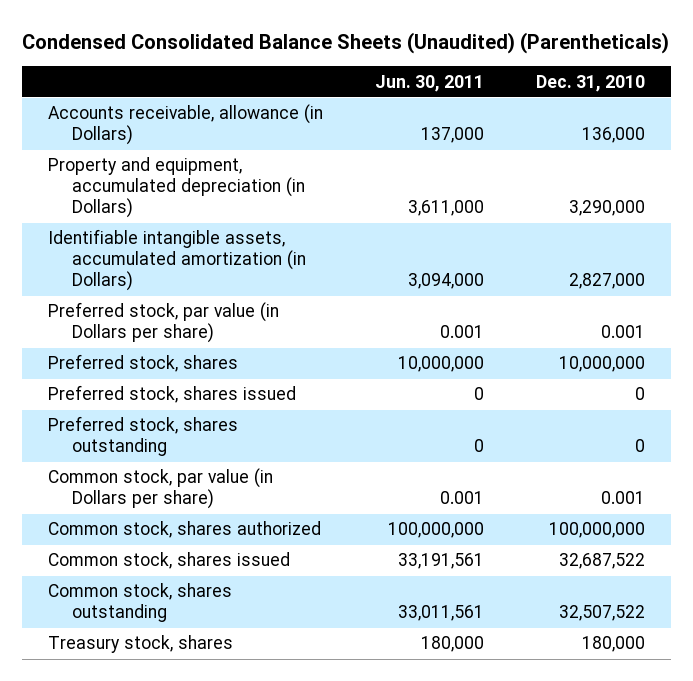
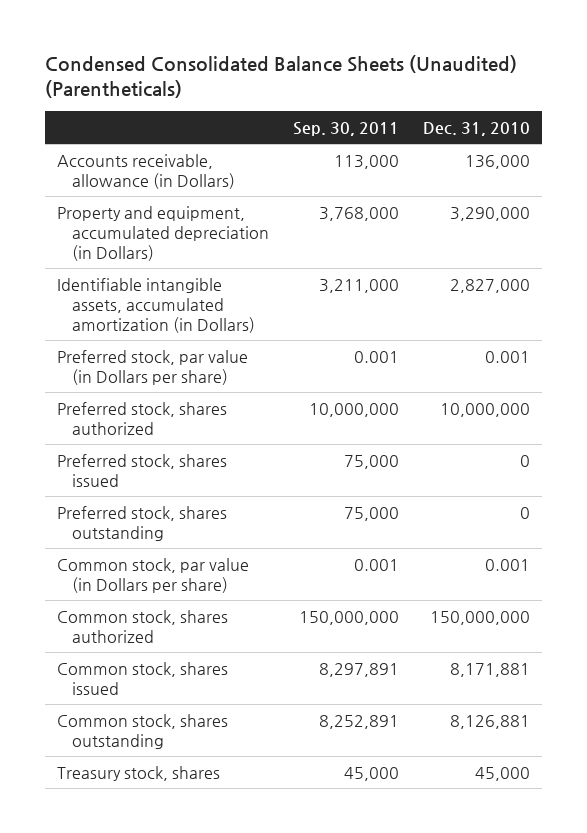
[374,74,484,92] Jun. 30, 2011 -> none
none -> [293,121,400,136] Sep. 30, 2011
[47,354,238,373] Preferred stock, shares -> [57,401,228,435] Preferred stock, shares authorized
[548,522,645,539] 100,000,000 -> [430,610,531,625] 150,000,000
[558,553,645,570] 32,687,522 -> [450,662,531,677] 8,171,881
[558,605,645,622] 32,507,522 -> [450,714,531,729] 8,126,881
[581,636,645,653] 180,000 -> [475,766,531,781] 45,000

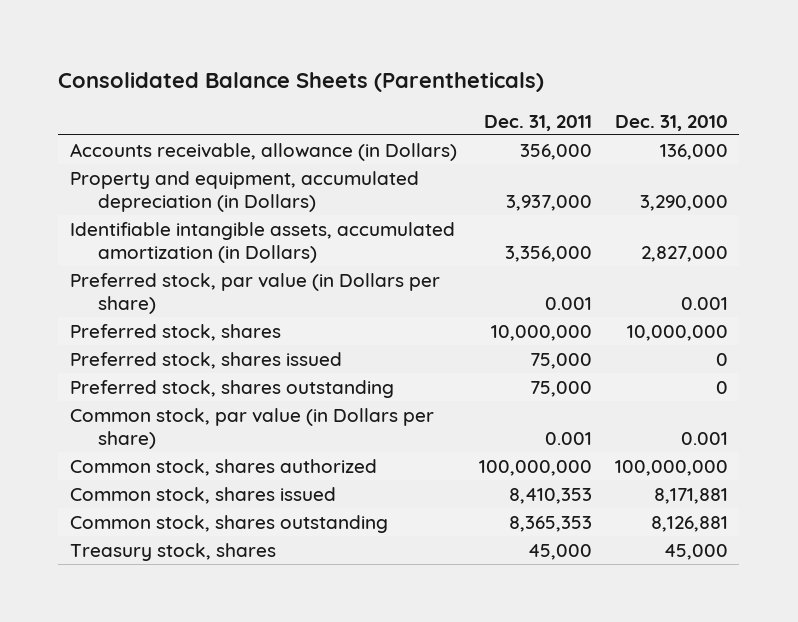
[45,54,518,98] Condensed Consolidated Balance Sheets (Unaudited) (Parentheticals) -> [58,71,545,92] Consolidated Balance Sheets (Parentheticals)
[293,121,400,136] Sep. 30, 2011 -> none
none -> [484,114,593,131] Dec. 31, 2011
[57,401,228,435] Preferred stock, shares authorized -> [69,323,281,341] Preferred stock, shares
[430,610,531,625] 150,000,000 -> [615,459,729,476] 100,000,000

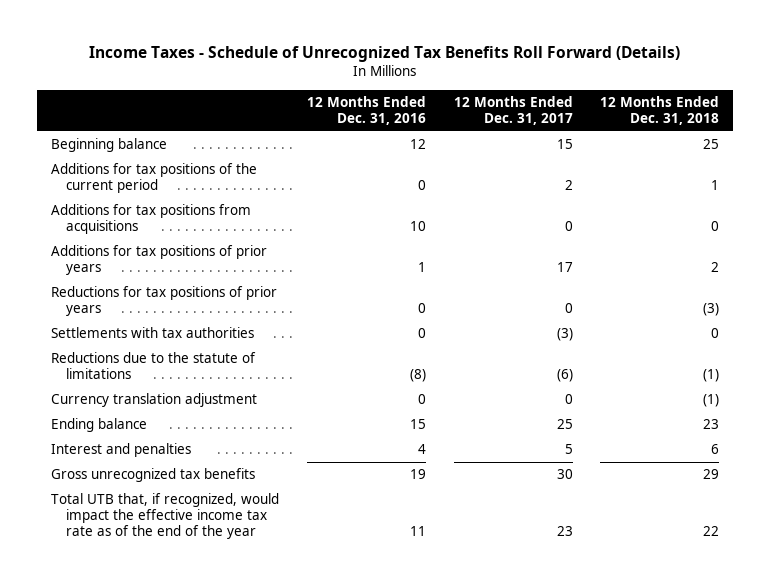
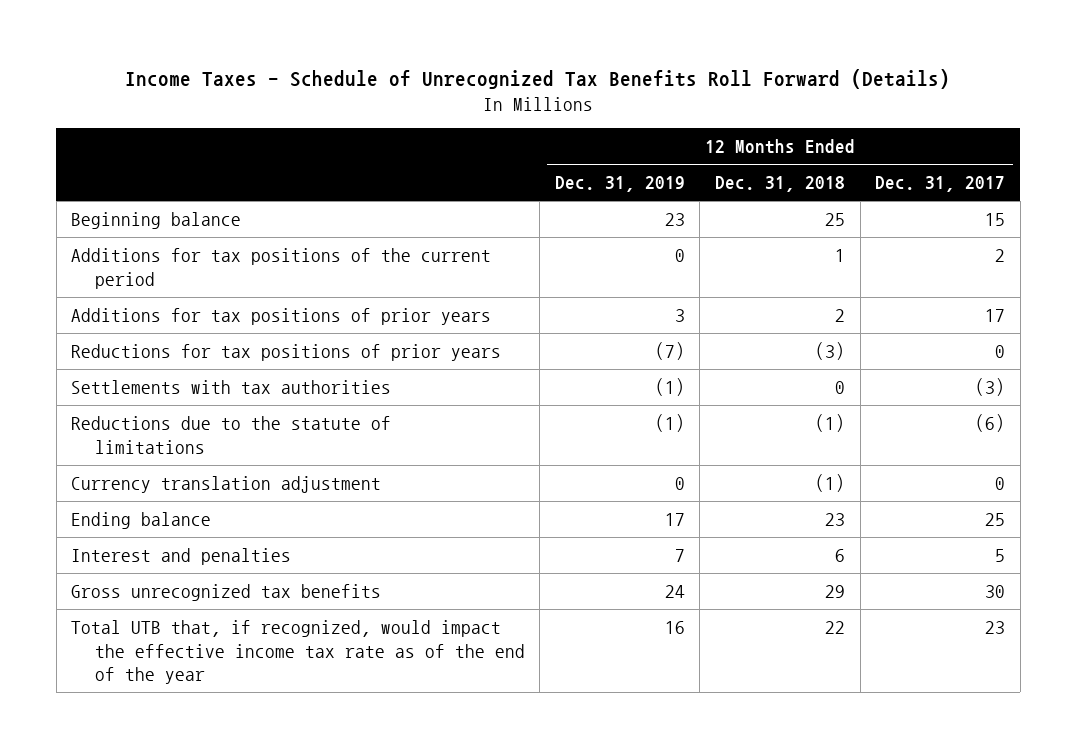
[306,96,426,125] 12 Months Ended Dec. 31, 2016 -> none
none -> [554,176,685,193] Dec. 31, 2019
[51,204,252,235] Additions for tax positions from acquisitions -> none

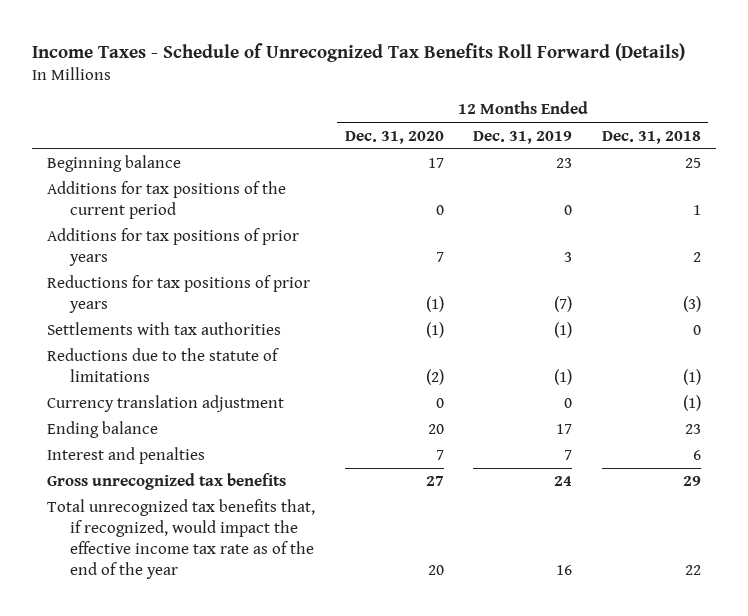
[875,176,1006,193] Dec. 31, 2017 -> none
none -> [344,130,444,144] Dec. 31, 2020
[71,619,525,685] Total UTB that, if recognized, would impact the effective income tax rate as of the end of the year -> [47,499,316,580] Total unrecognized tax benefits that, if recognized, would impact the effective income tax rate as of the end of the year

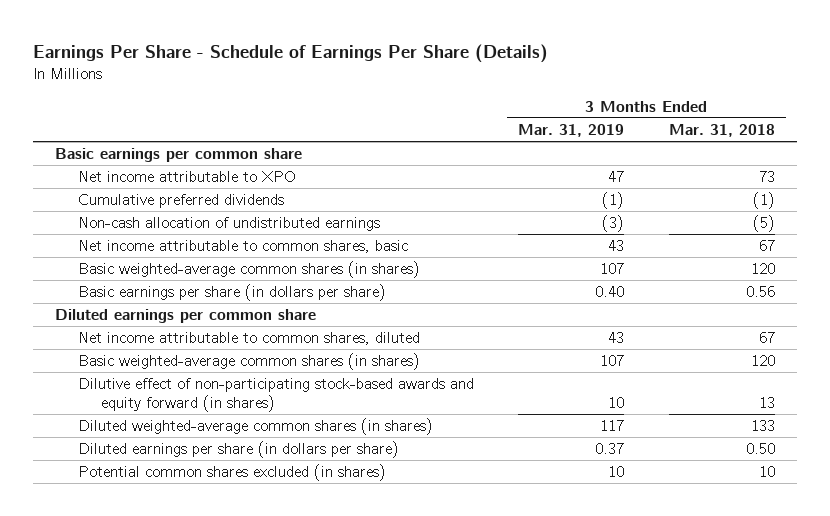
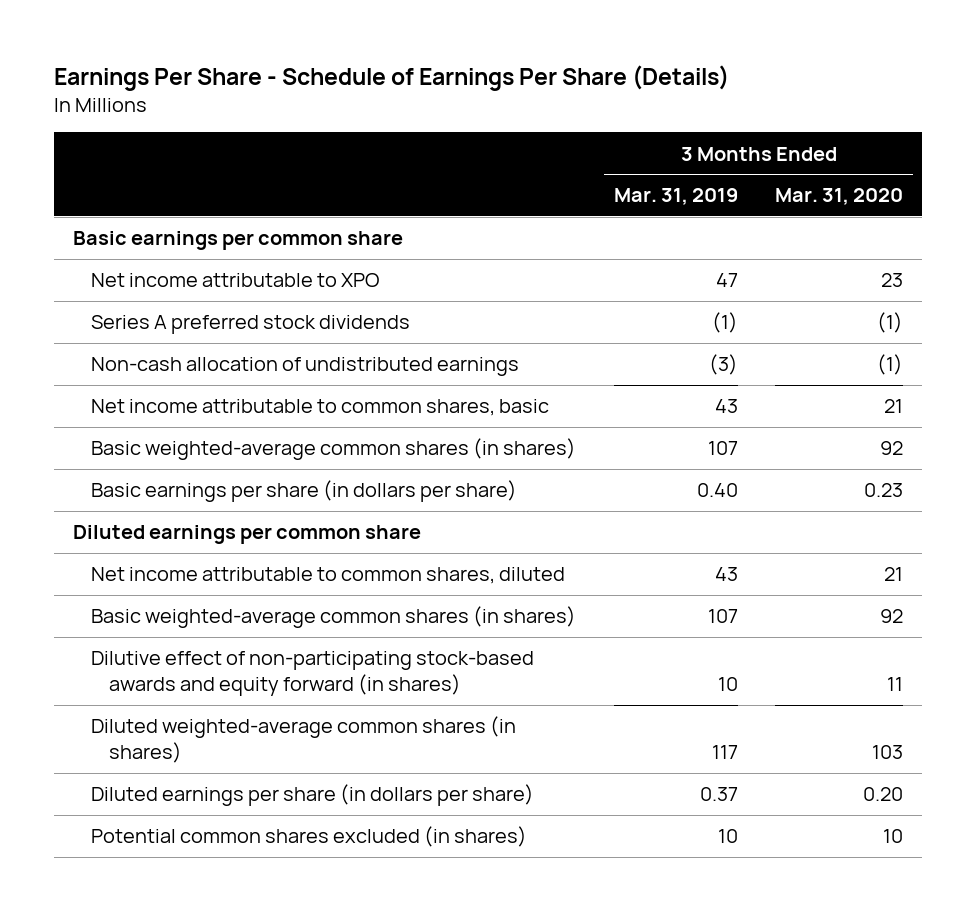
[668,123,775,137] Mar. 31, 2018 -> none
none -> [775,188,904,206] Mar. 31, 2020
[78,194,285,209] Cumulative preferred dividends -> [90,315,410,335] Series A preferred stock dividends

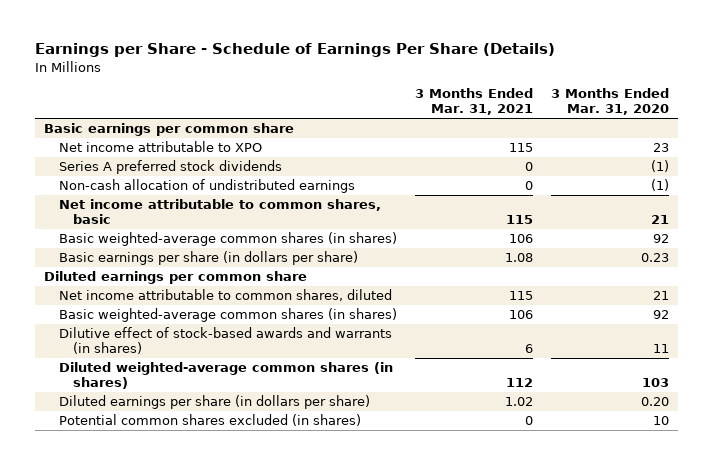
[53,65,729,92] Earnings Per Share - Schedule of Earnings Per Share (Details) -> [34,43,555,58] Earnings per Share - Schedule of Earnings Per Share (Details)
[613,188,738,206] Mar. 31, 2019 -> none
none -> [414,88,533,116] 3 Months Ended Mar. 31, 2021
[90,651,534,697] Dilutive effect of non-participating stock-based awards and equity forward (in shares) -> [58,327,392,355] Dilutive effect of stock-based awards and warrants (in shares)

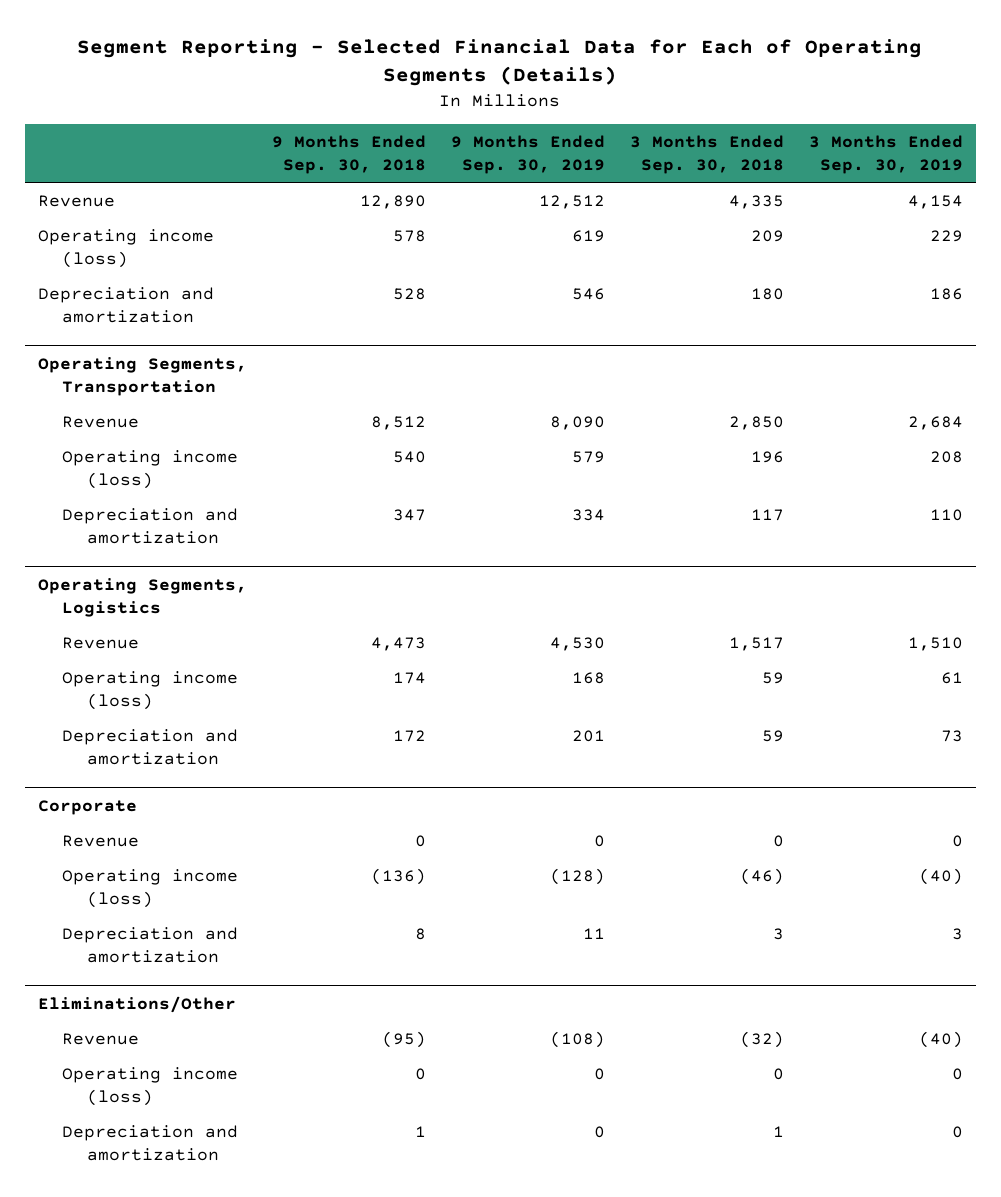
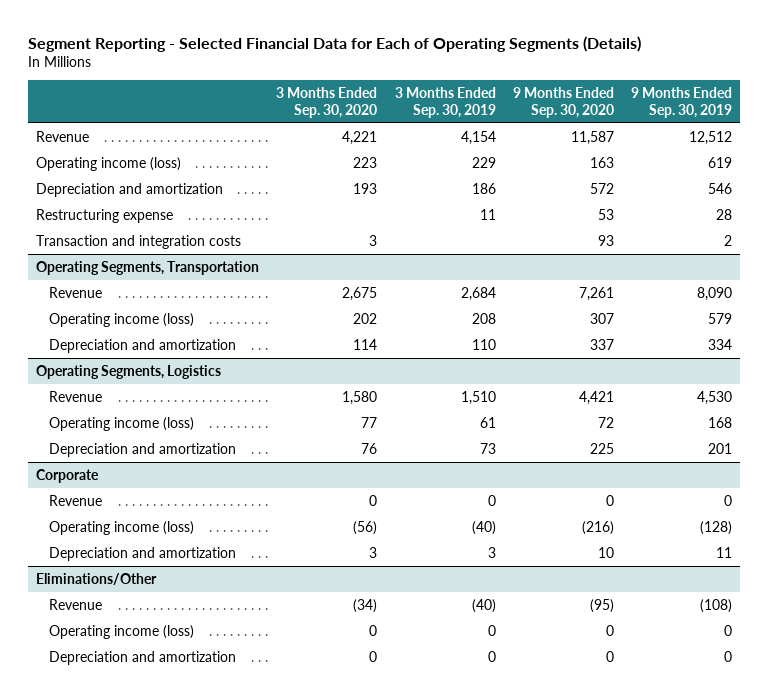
[271,134,426,174] 9 Months Ended Sep. 30, 2018 -> none
[630,134,785,174] 3 Months Ended Sep. 30, 2018 -> none
none -> [276,86,378,118] 3 Months Ended Sep. 30, 2020
none -> [512,86,614,118] 9 Months Ended Sep. 30, 2020
none -> [36,208,174,223] Restructuring expense
none -> [36,234,242,249] Transaction and integration costs

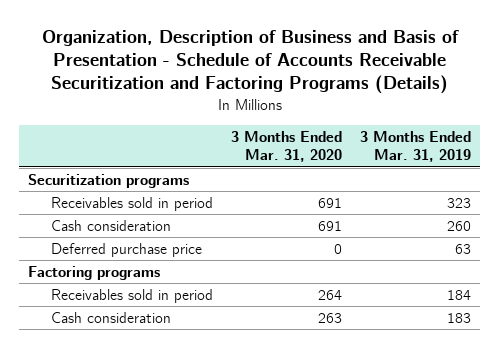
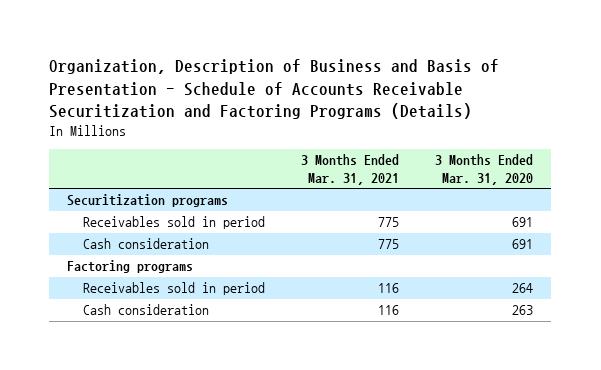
[360,130,472,163] 3 Months Ended Mar. 31, 2019 -> none
none -> [300,154,399,185] 3 Months Ended Mar. 31, 2021
[51,242,203,257] Deferred purchase price -> none

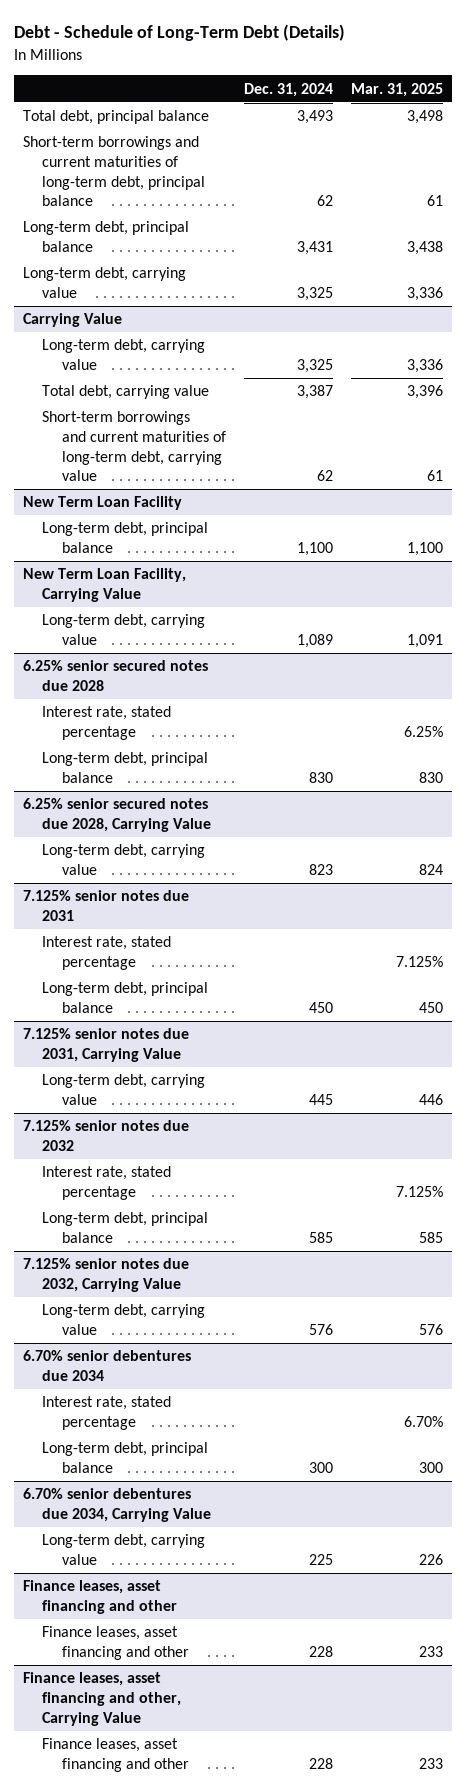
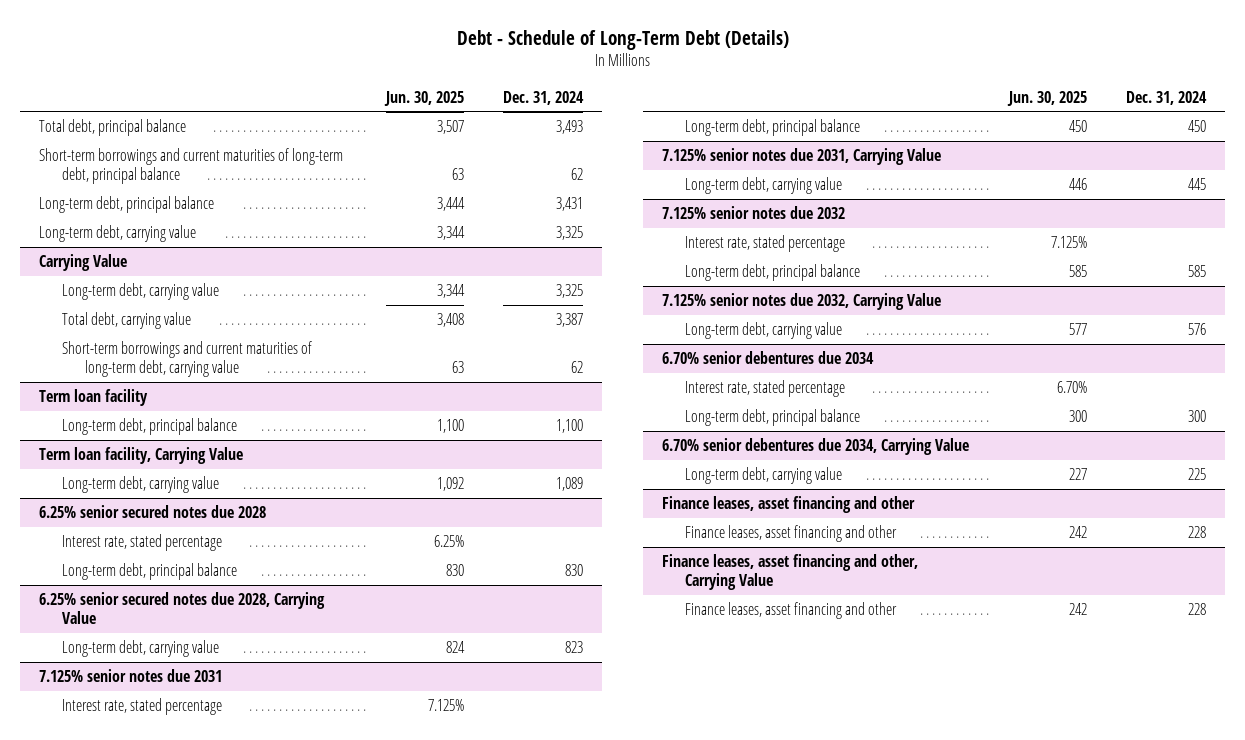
[350,82,443,97] Mar. 31, 2025 -> none
none -> [383,90,464,106] Jun. 30, 2025
[22,496,182,511] New Term Loan Facility -> [39,389,149,407] Term loan facility
[22,568,186,602] New Term Loan Facility, Carrying Value -> [39,447,244,465] Term loan facility, Carrying Value

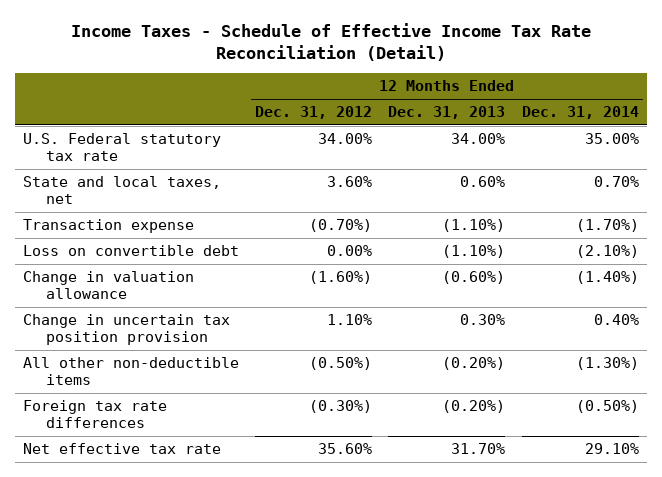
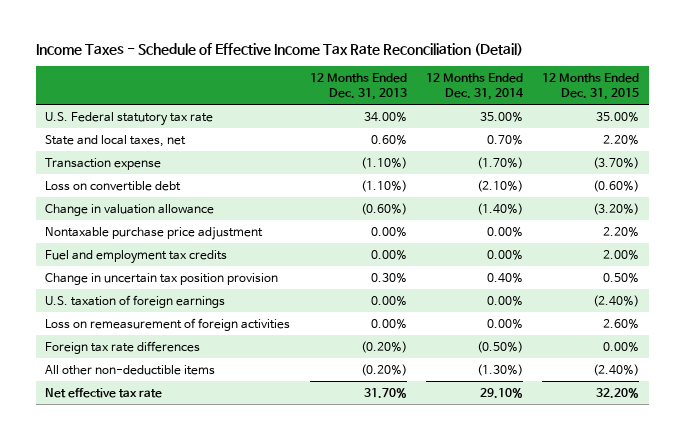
[255,106,373,120] Dec. 31, 2012 -> none
none -> [542,72,640,101] 12 Months Ended Dec. 31, 2015
none -> [45,226,264,240] Nontaxable purchase price adjustment
none -> [45,249,228,264] Fuel and employment tax credits
none -> [45,294,226,308] U.S. taxation of foreign earnings
none -> [45,317,291,331] Loss on remeasurement of foreign activities
[22,357,239,386] All other non-deductible items -> [45,364,216,375] All other non-deductible items

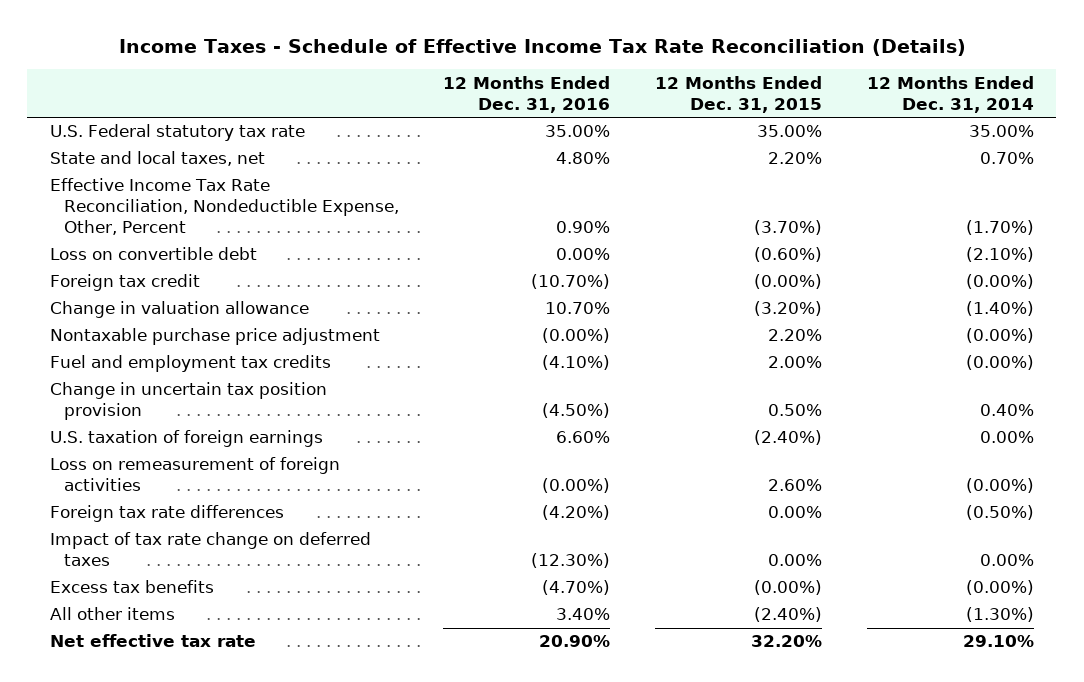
[35,43,523,57] Income Taxes - Schedule of Effective Income Tax Rate Reconciliation (Detail) -> [118,38,966,56] Income Taxes - Schedule of Effective Income Tax Rate Reconciliation (Details)
[309,72,407,101] 12 Months Ended Dec. 31, 2013 -> none
none -> [443,75,611,113] 12 Months Ended Dec. 31, 2016
[45,157,162,170] Transaction expense -> [49,178,399,236] Effective Income Tax Rate Reconciliation, Nondeductible Expense, Other, Percent
none -> [49,274,200,292] Foreign tax credit
[486,226,523,237] 0.00% -> [965,328,1034,344] (0.00%)
[486,249,523,260] 0.00% -> [965,355,1034,371] (0.00%)
[486,318,523,329] 0.00% -> [965,478,1034,494] (0.00%)
none -> [49,532,371,567] Impact of tax rate change on deferred taxes
none -> [49,580,214,594] Excess tax benefits
[45,364,216,375] All other non-deductible items -> [49,607,175,621] All other items

